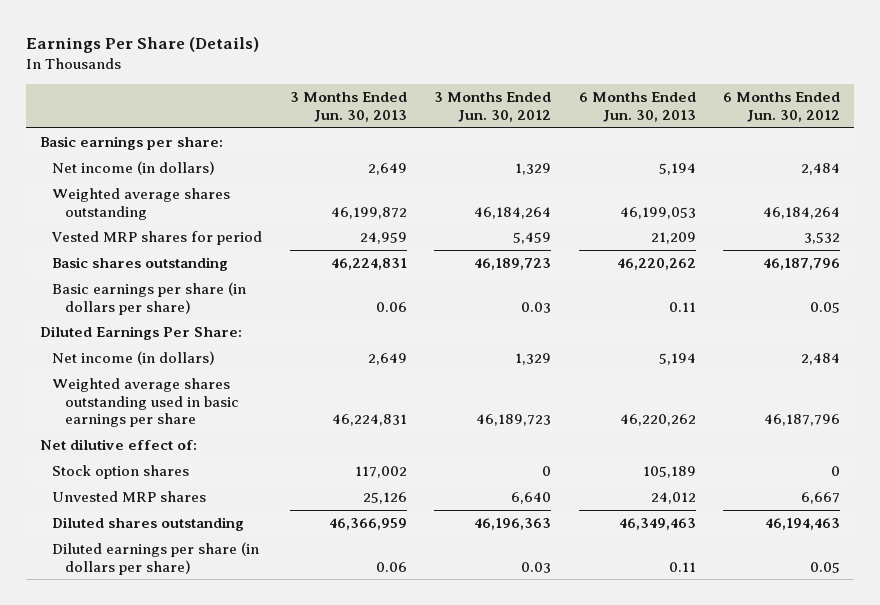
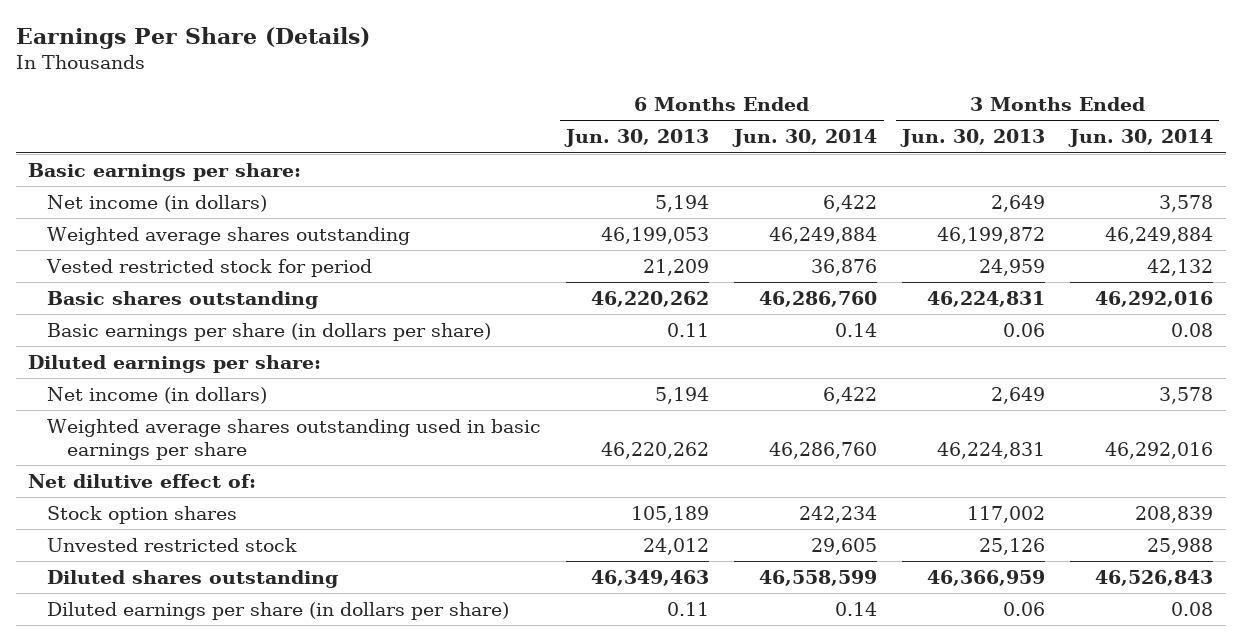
[434,92,552,122] 3 Months Ended Jun. 30, 2012 -> none
[723,92,841,122] 6 Months Ended Jun. 30, 2012 -> none
none -> [732,129,878,148] Jun. 30, 2014
none -> [1068,129,1214,148] Jun. 30, 2014
[51,231,263,246] Vested MRP shares for period -> [46,258,373,277] Vested restricted stock for period
[39,326,242,341] Diluted Earnings Per Share: -> [28,354,322,373] Diluted earnings per share:
[52,491,207,503] Unvested MRP shares -> [47,537,298,552] Unvested restricted stock

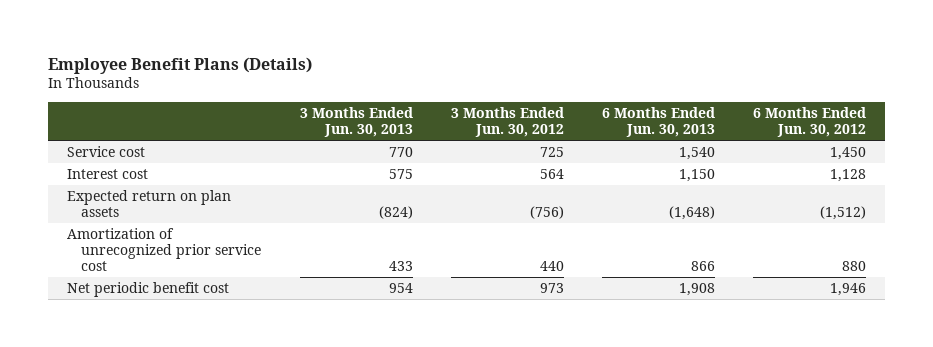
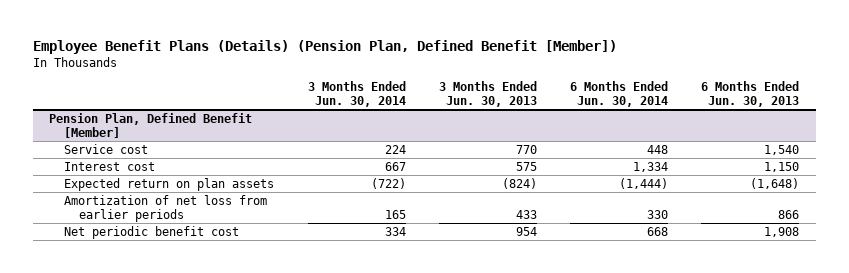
[48,56,313,74] Employee Benefit Plans (Details) -> [32,39,617,54] Employee Benefit Plans (Details) (Pension Plan, Defined Benefit [Member])
[450,106,564,138] 3 Months Ended Jun. 30, 2012 -> none
[753,106,867,138] 6 Months Ended Jun. 30, 2012 -> none
none -> [307,81,406,108] 3 Months Ended Jun. 30, 2014
none -> [570,81,669,108] 6 Months Ended Jun. 30, 2014
none -> [49,112,253,138] Pension Plan, Defined Benefit [Member]
[67,227,262,272] Amortization of unrecognized prior service cost -> [64,194,268,222] Amortization of net loss from earlier periods

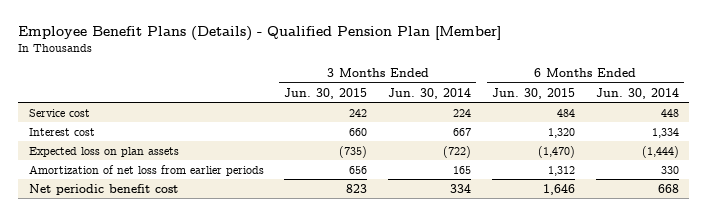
[32,39,617,54] Employee Benefit Plans (Details) (Pension Plan, Defined Benefit [Member]) -> [18,26,502,42] Employee Benefit Plans (Details) - Qualified Pension Plan [Member]
[438,81,537,108] 3 Months Ended Jun. 30, 2013 -> none
[701,81,800,108] 6 Months Ended Jun. 30, 2013 -> none
none -> [284,87,368,99] Jun. 30, 2015
none -> [491,87,575,99] Jun. 30, 2015
[49,112,253,138] Pension Plan, Defined Benefit [Member] -> none
[64,177,275,191] Expected return on plan assets -> [28,146,179,157] Expected loss on plan assets

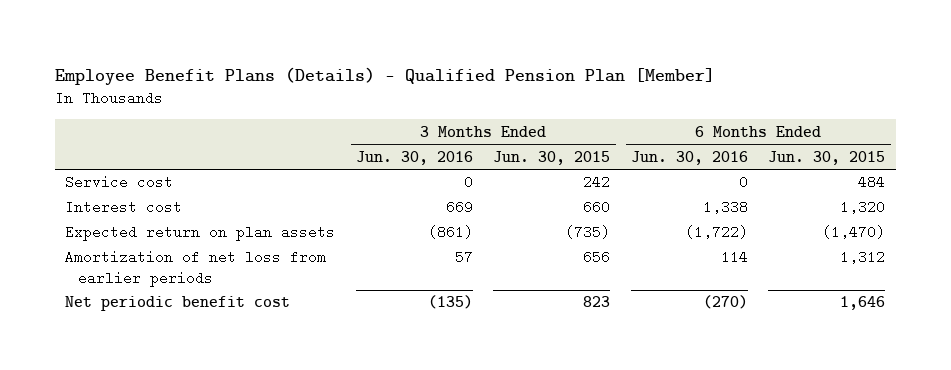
[388,87,472,99] Jun. 30, 2014 -> none
[595,87,679,99] Jun. 30, 2014 -> none
none -> [355,150,473,165] Jun. 30, 2016
none -> [630,150,748,165] Jun. 30, 2016
[28,146,179,157] Expected loss on plan assets -> [65,225,336,242] Expected return on plan assets

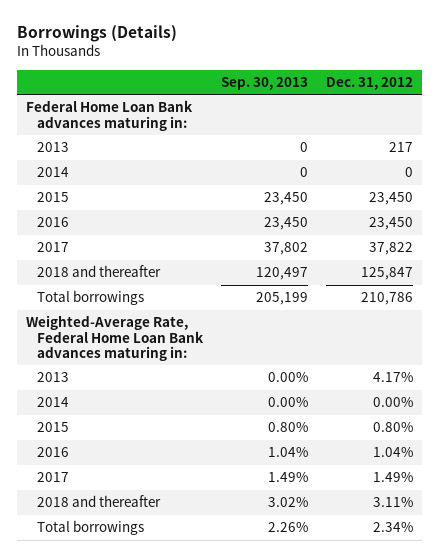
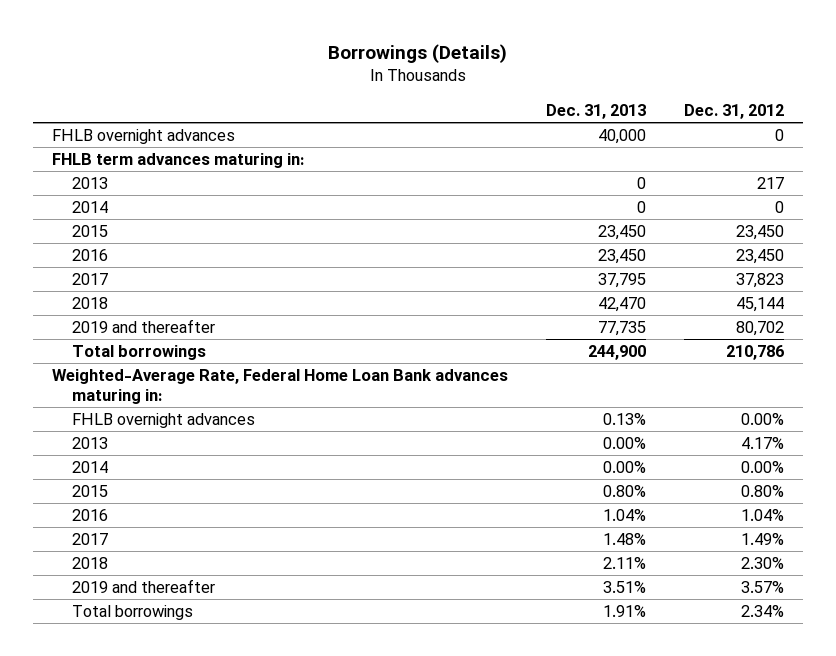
[221,76,309,90] Sep. 30, 2013 -> none
none -> [545,104,646,120] Dec. 31, 2013
none -> [51,128,235,144] FHLB overnight advances
[26,100,194,131] Federal Home Loan Bank advances maturing in: -> [51,152,304,168] FHLB term advances maturing in:
[368,242,413,256] 37,822 -> [735,272,784,288] 37,823
none -> [72,296,109,309] 2018
[37,265,162,278] 2018 and thereafter -> [72,318,216,333] 2019 and thereafter
[360,267,413,281] 125,847 -> [735,320,784,336] 80,702
none -> [72,412,256,428] FHLB overnight advances
none -> [72,556,109,569] 2018
[37,495,162,508] 2018 and thereafter -> [72,578,216,593] 2019 and thereafter
[372,497,413,508] 3.11% -> [740,580,784,593] 3.57%

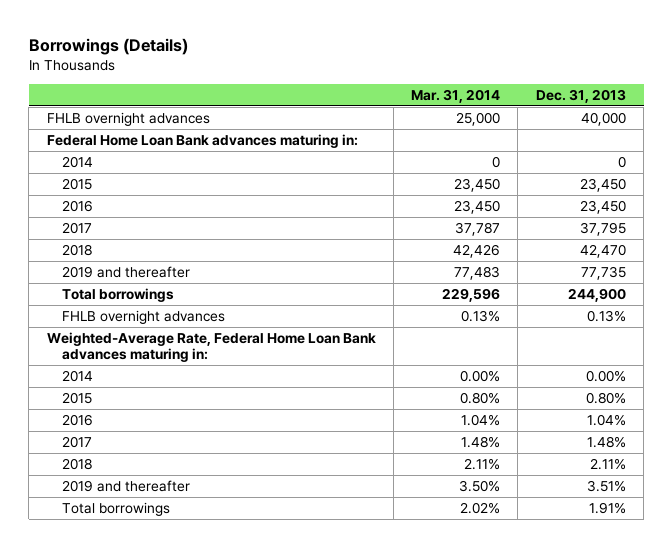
[683,104,784,120] Dec. 31, 2012 -> none
none -> [411,88,501,103] Mar. 31, 2014
[72,176,109,189] 2013 -> none
[51,152,304,168] FHLB term advances maturing in: -> [46,133,358,148] Federal Home Loan Bank advances maturing in:
[72,436,109,449] 2013 -> none
[51,368,508,404] Weighted-Average Rate, Federal Home Loan Bank advances maturing in: -> [46,331,376,363] Weighted-Average Rate, Federal Home Loan Bank advances maturing in:

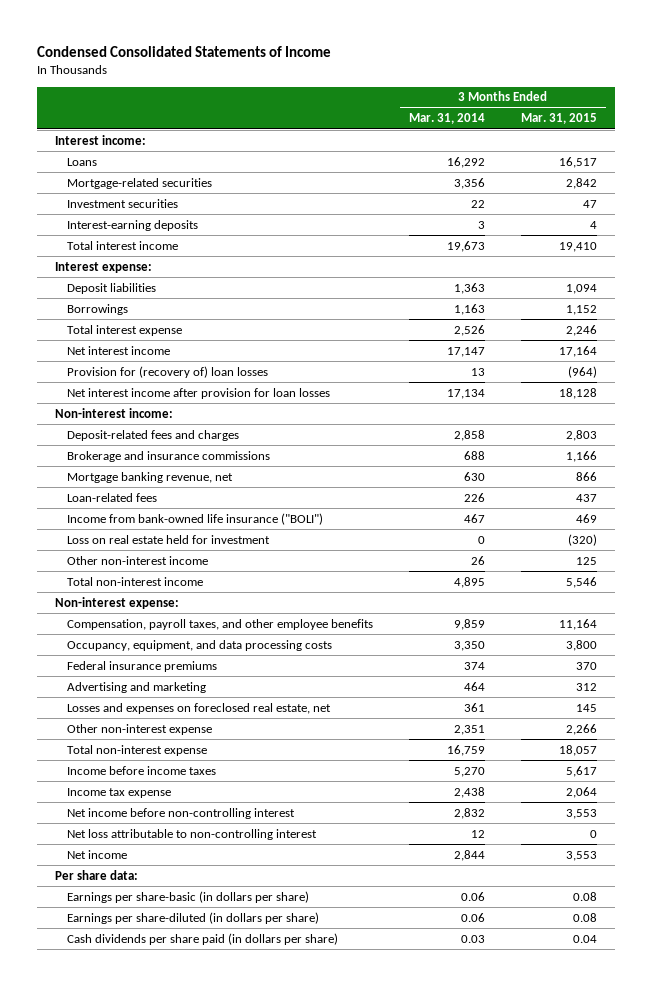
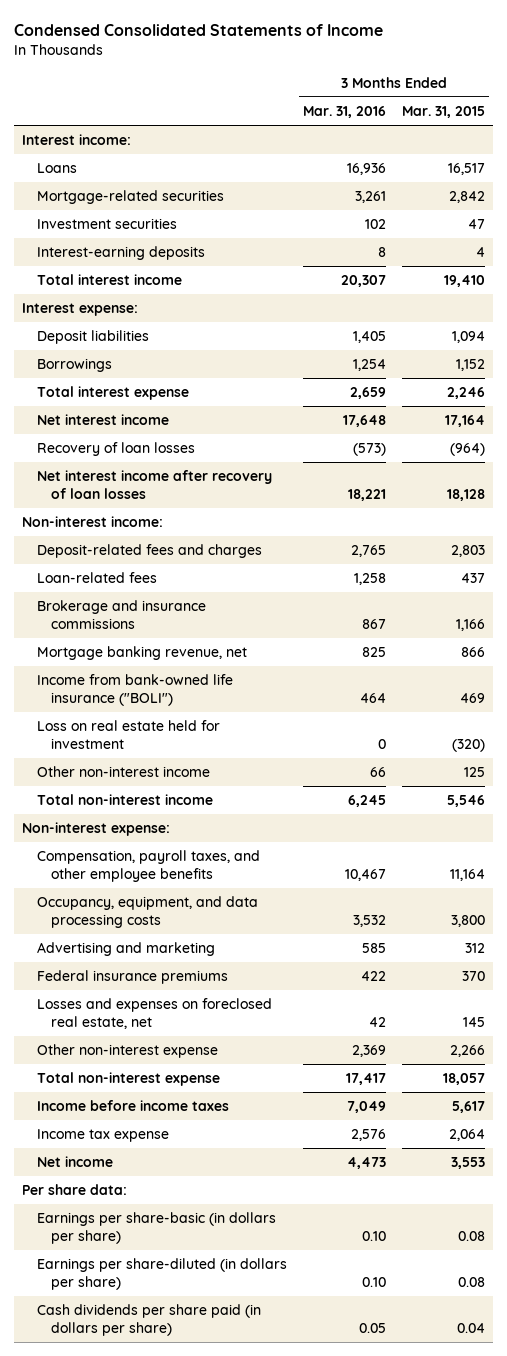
[409,113,486,125] Mar. 31, 2014 -> none
none -> [302,105,386,118] Mar. 31, 2016
[67,365,269,378] Provision for (recovery of) loan losses -> [36,442,195,457] Recovery of loan losses
[67,387,331,399] Net interest income after provision for loan losses -> [36,470,272,499] Net interest income after recovery of loan losses
[67,492,158,502] Loan-related fees -> [36,572,157,584] Loan-related fees
[67,660,218,672] Federal insurance premiums -> [36,970,228,985] Federal insurance premiums
[67,807,296,819] Net income before non-controlling interest -> none
[67,828,318,840] Net loss attributable to non-controlling interest -> none

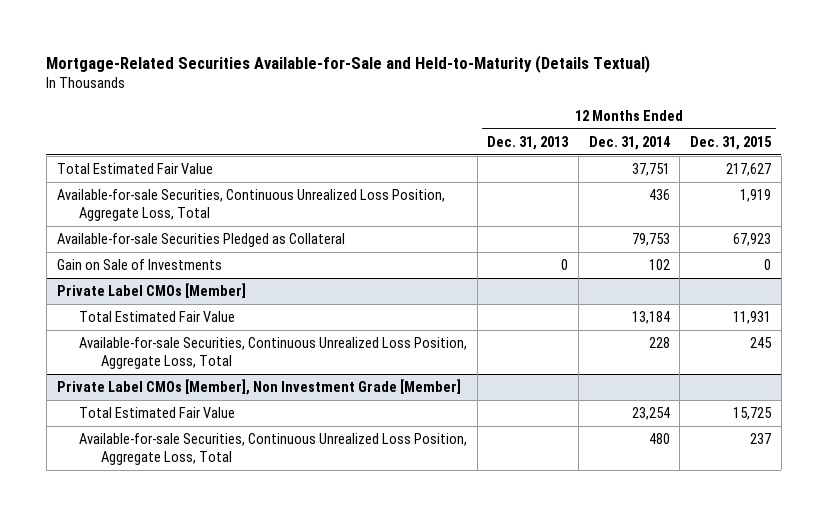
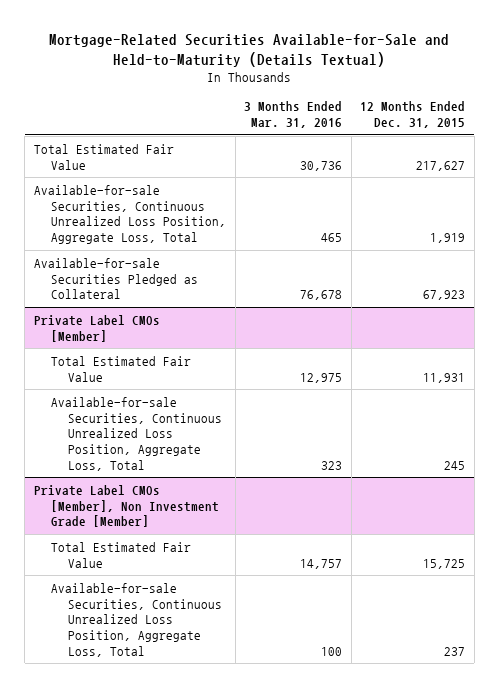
[487,136,570,151] Dec. 31, 2013 -> none
[588,136,670,151] Dec. 31, 2014 -> none
none -> [244,101,343,128] 3 Months Ended Mar. 31, 2016
[56,259,222,271] Gain on Sale of Investments -> none

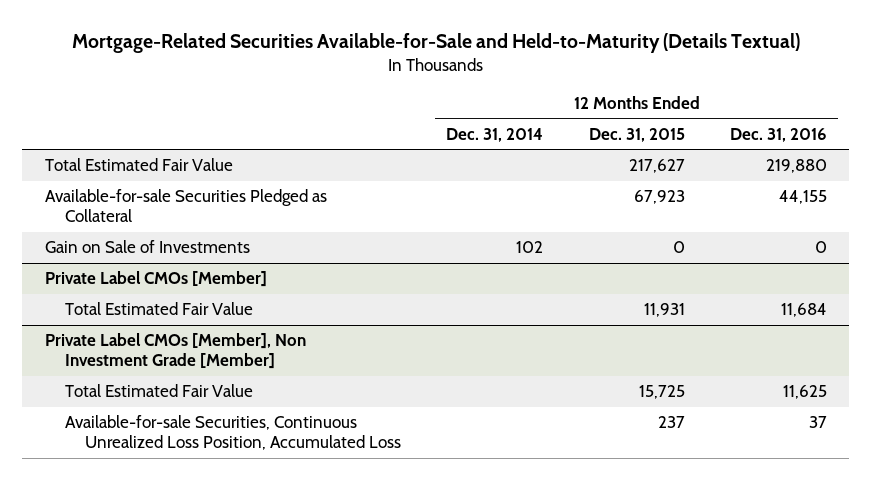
[244,101,343,128] 3 Months Ended Mar. 31, 2016 -> none
none -> [446,127,544,142] Dec. 31, 2014
none -> [729,127,827,142] Dec. 31, 2016
[33,184,227,244] Available-for-sale Securities, Continuous Unrealized Loss Position, Aggregate Loss, Total -> none
none -> [44,240,250,254] Gain on Sale of Investments
[51,396,223,471] Available-for-sale Securities, Continuous Unrealized Loss Position, Aggregate Loss, Total -> none
[51,582,223,657] Available-for-sale Securities, Continuous Unrealized Loss Position, Aggregate Loss, Total -> [65,415,402,451] Available-for-sale Securities, Continuous Unrealized Loss Position, Accumulated Loss

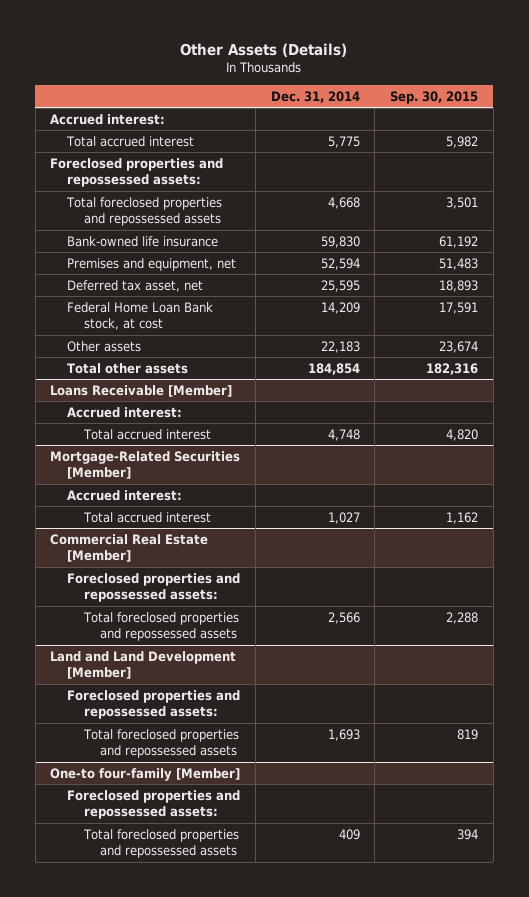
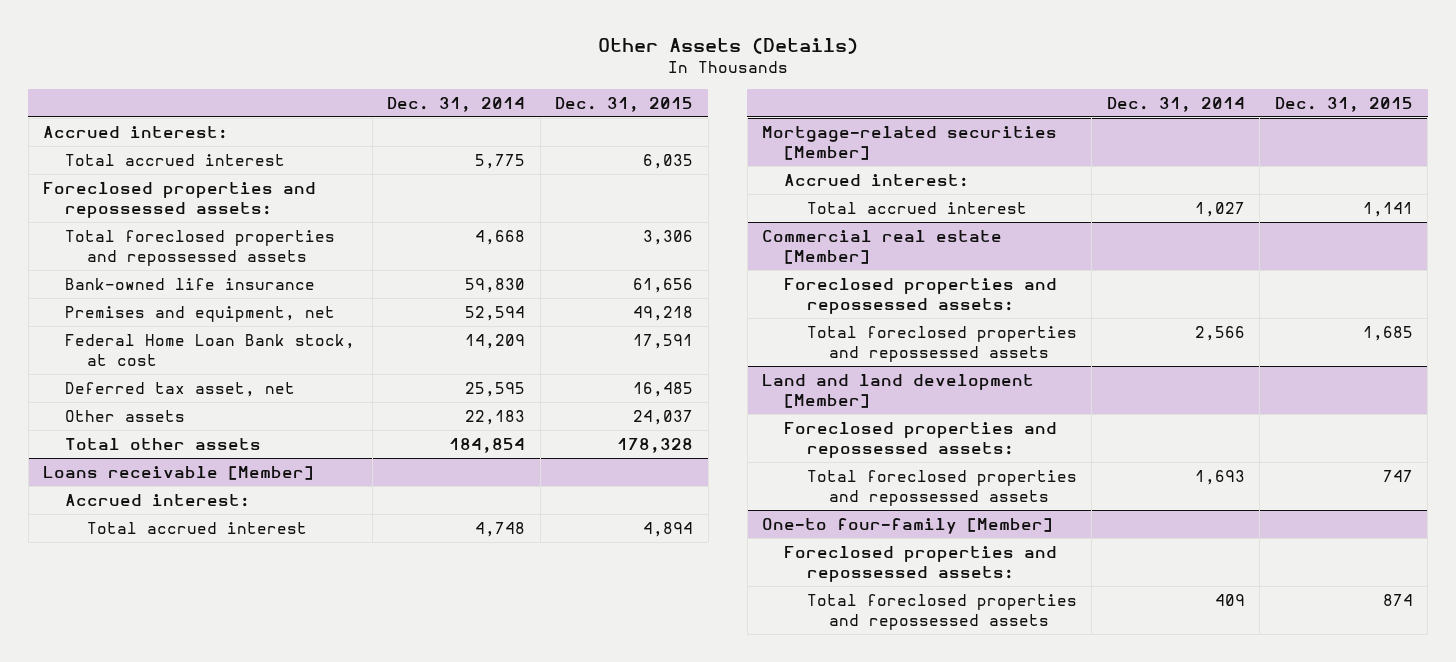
[390,90,479,104] Sep. 30, 2015 -> none
none -> [555,96,694,112] Dec. 31, 2015
[66,279,203,292] Deferred tax asset, net -> [65,381,296,397] Deferred tax asset, net
[50,384,233,397] Loans Receivable [Member] -> [43,465,315,480] Loans receivable [Member]
[50,450,241,480] Mortgage-Related Securities [Member] -> [762,125,1058,161] Mortgage-related securities [Member]
[50,533,209,563] Commercial Real Estate [Member] -> [762,229,1003,265] Commercial real estate [Member]
[50,650,237,680] Land and Land Development [Member] -> [762,373,1035,409] Land and land development [Member]

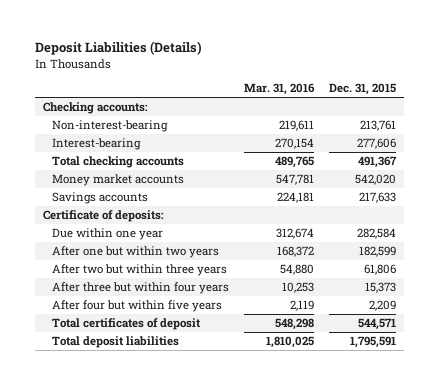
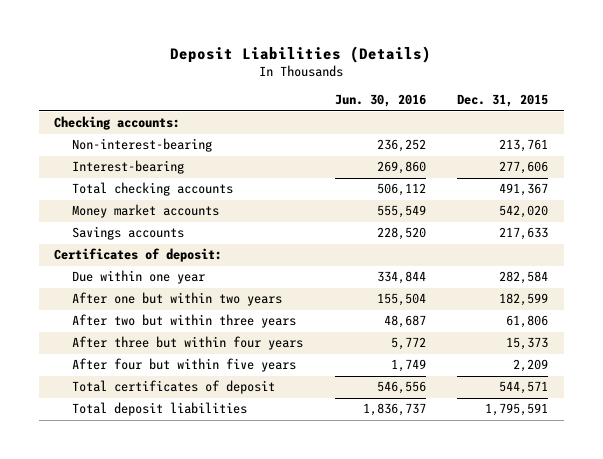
[244,83,316,96] Mar. 31, 2016 -> none
none -> [334,94,426,108] Jun. 30, 2016
[42,210,164,223] Certificate of deposits: -> [54,248,223,263] Certificates of deposit:

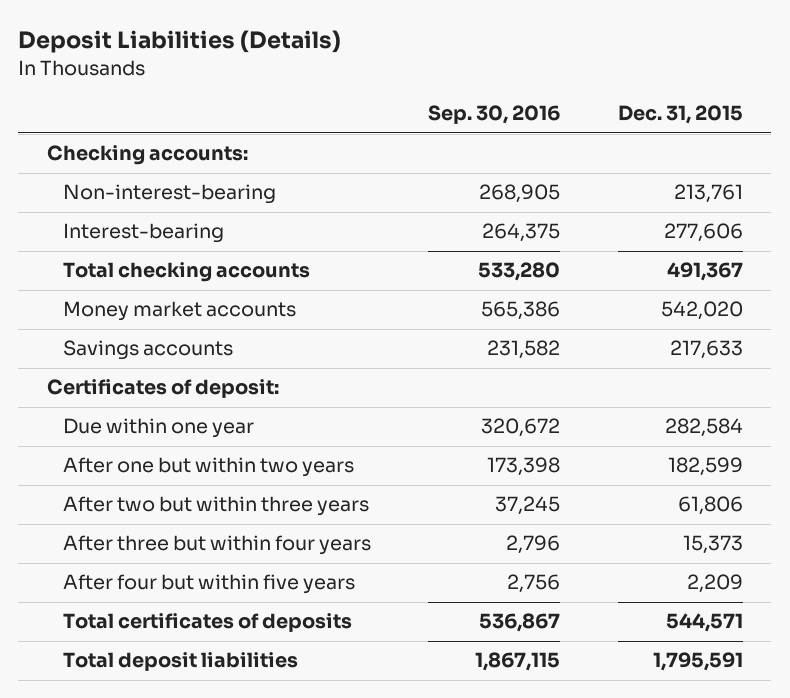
[334,94,426,108] Jun. 30, 2016 -> none
none -> [428,105,561,125] Sep. 30, 2016
[72,380,276,395] Total certificates of deposit -> [63,613,353,633] Total certificates of deposits

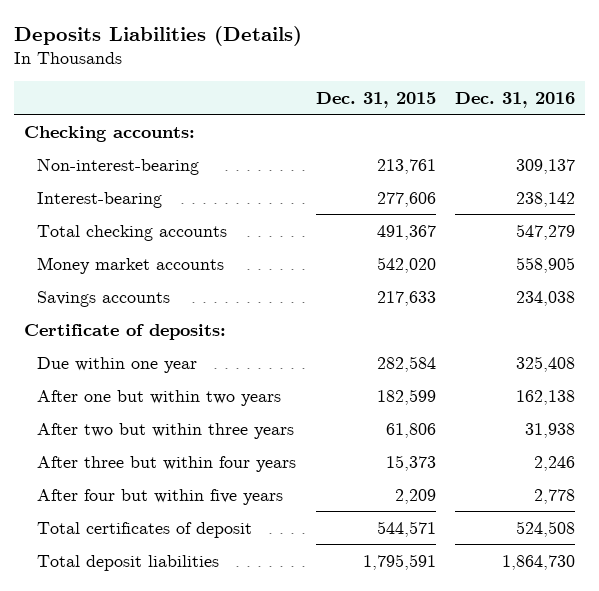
[18,30,342,54] Deposit Liabilities (Details) -> [14,25,303,46] Deposits Liabilities (Details)
[428,105,561,125] Sep. 30, 2016 -> none
none -> [455,91,576,108] Dec. 31, 2016
[46,379,279,399] Certificates of deposit: -> [23,323,226,340] Certificate of deposits:
[63,613,353,633] Total certificates of deposits -> [37,521,253,538] Total certificates of deposit

